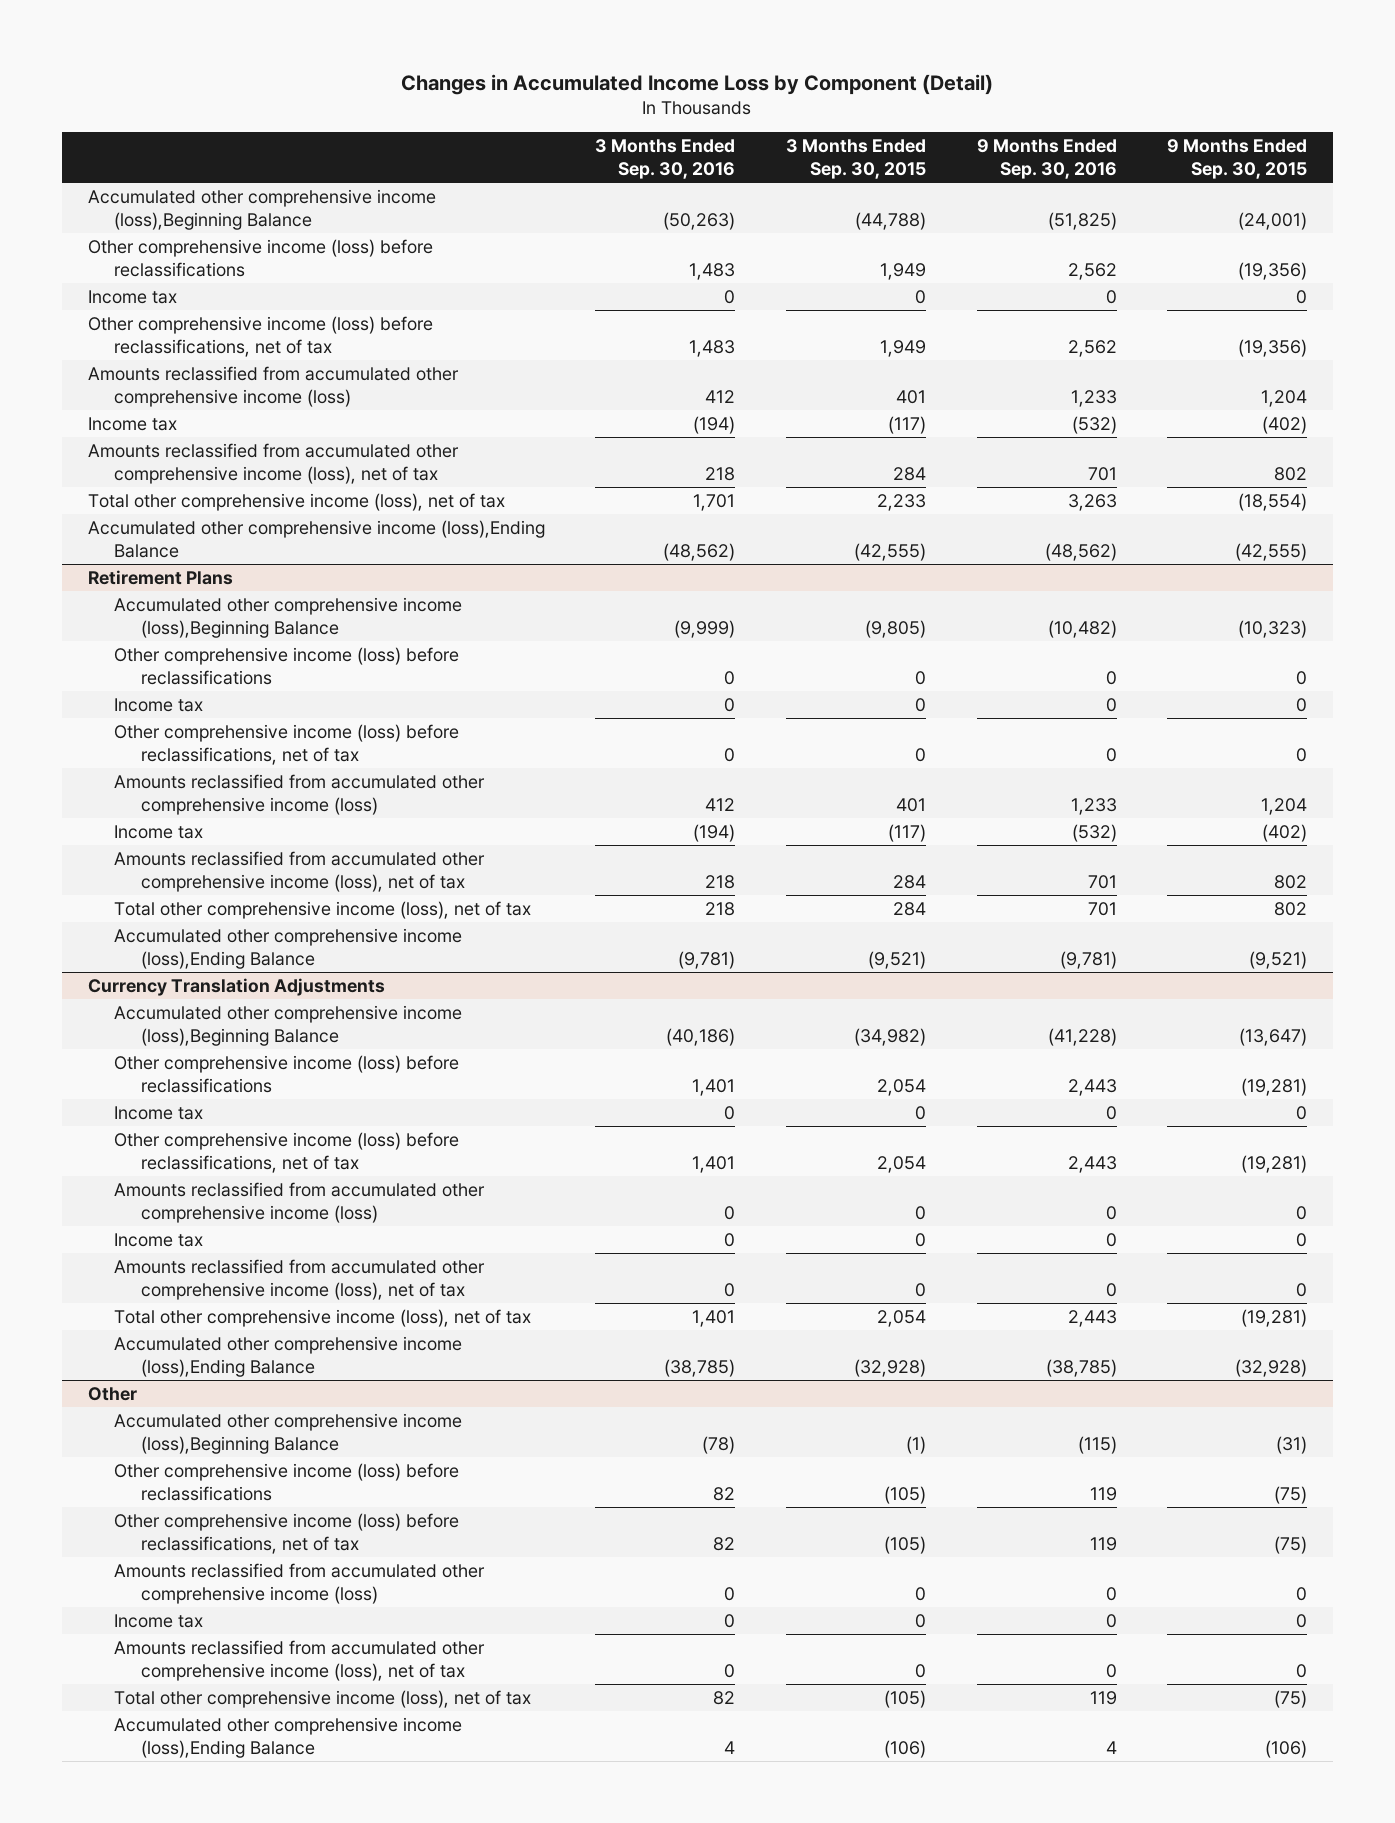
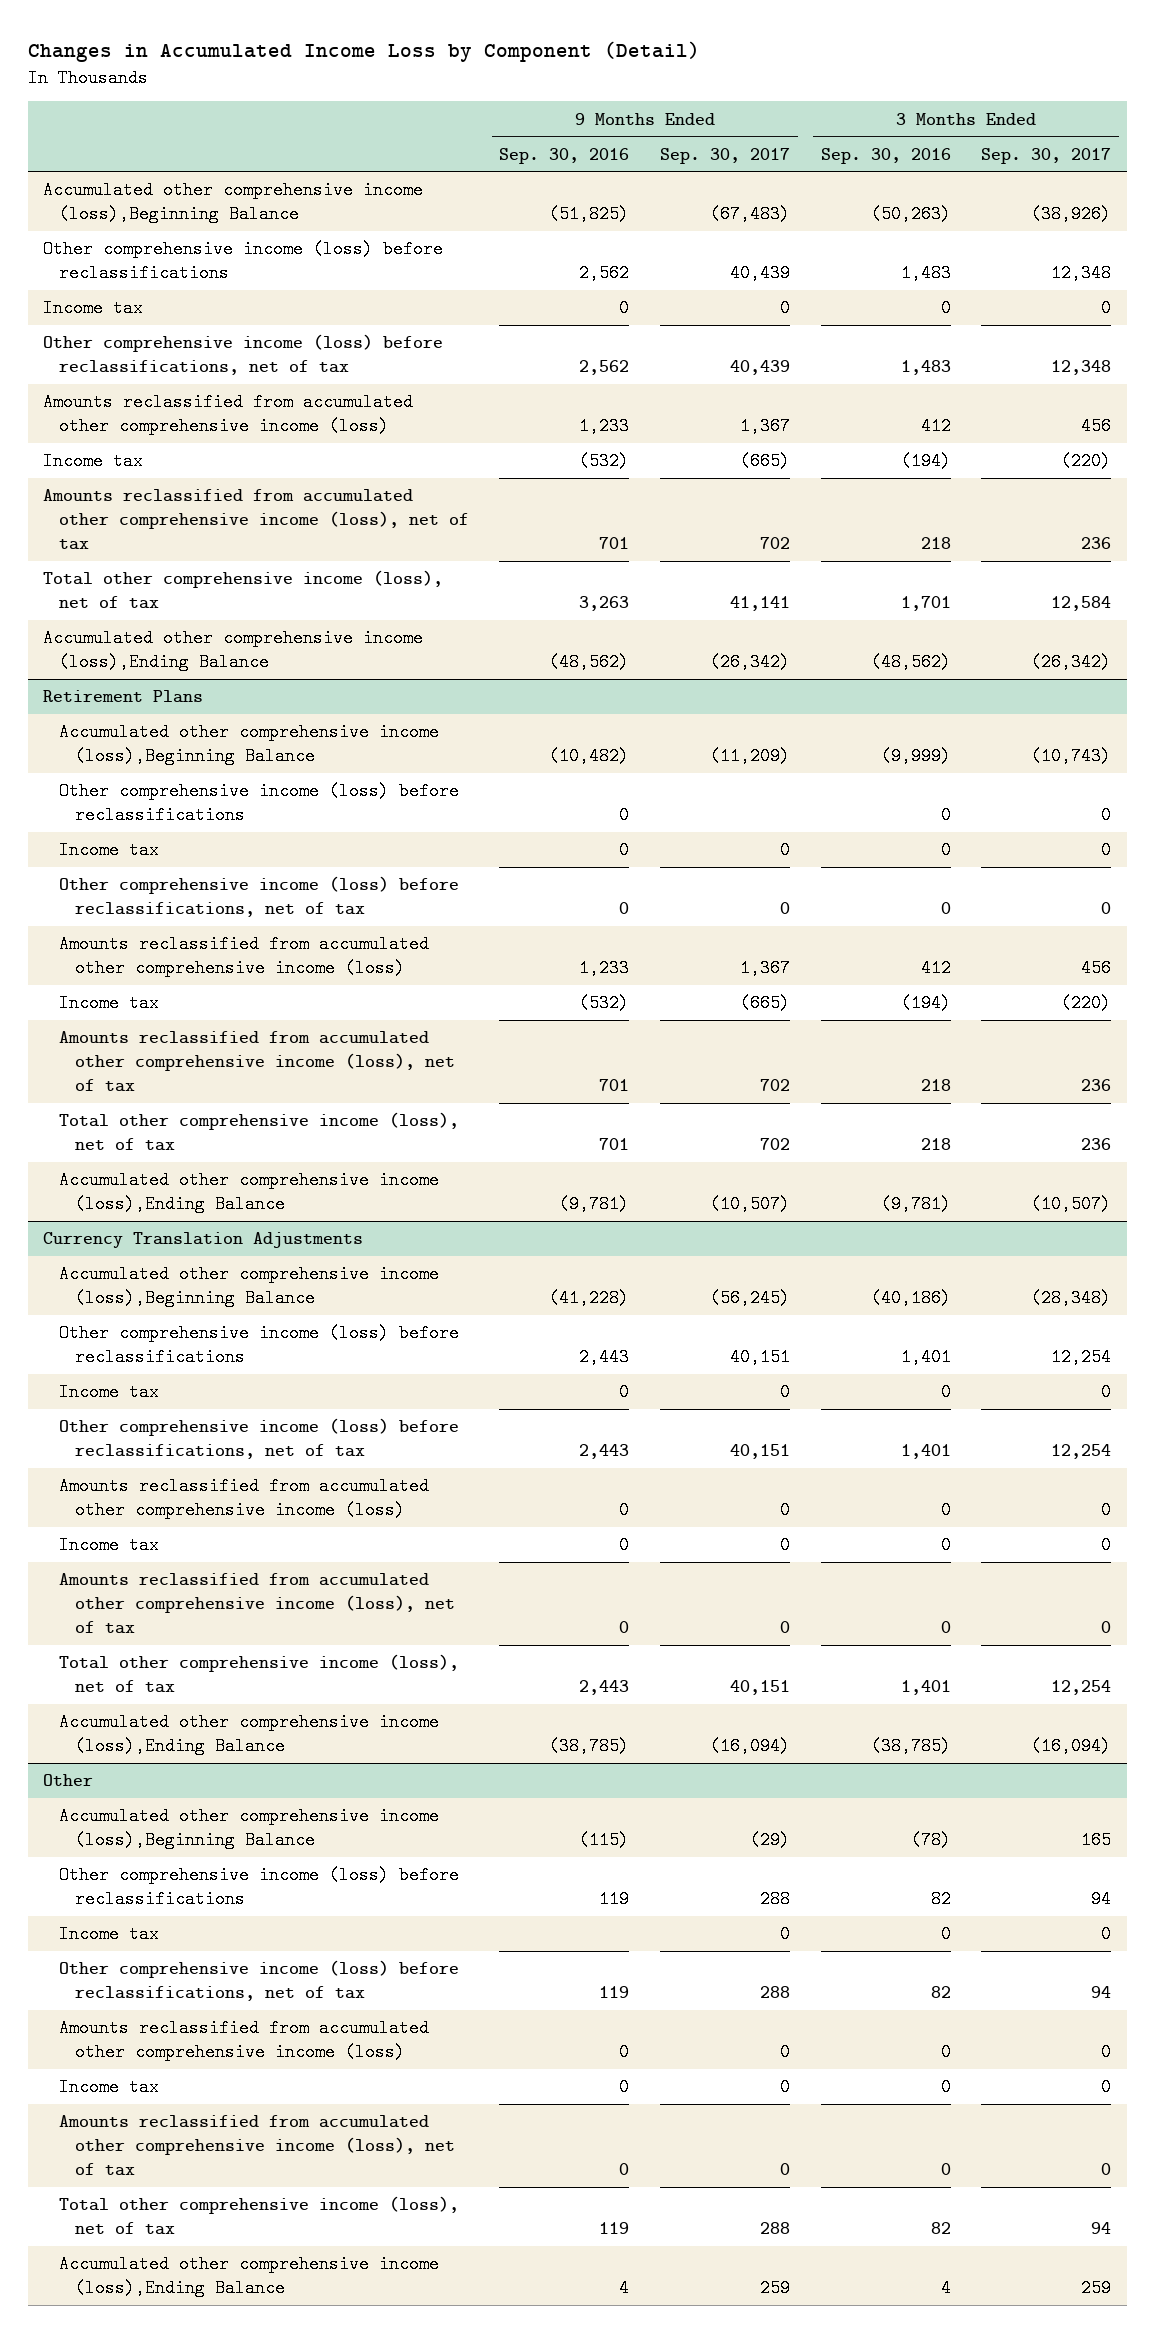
[785,139,926,179] 3 Months Ended Sep. 30, 2015 -> none
[1167,139,1308,179] 9 Months Ended Sep. 30, 2015 -> none
none -> [659,147,790,164] Sep. 30, 2017
none -> [981,147,1112,164] Sep. 30, 2017
none -> [58,1925,159,1944] Income tax

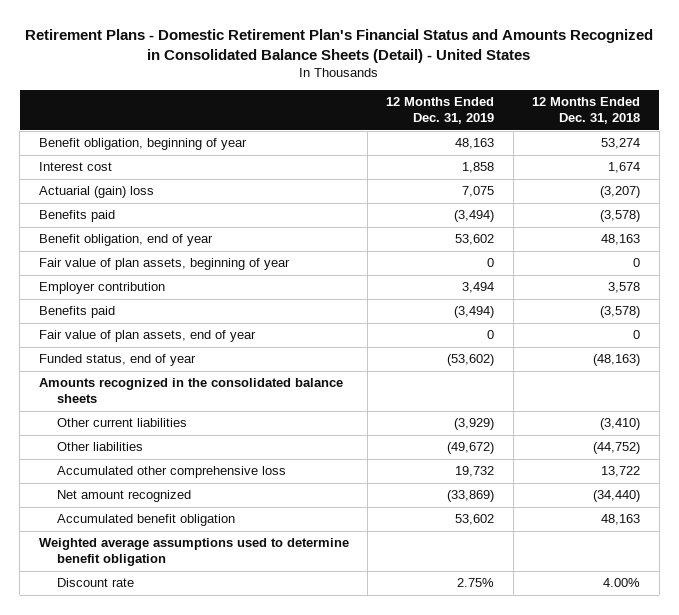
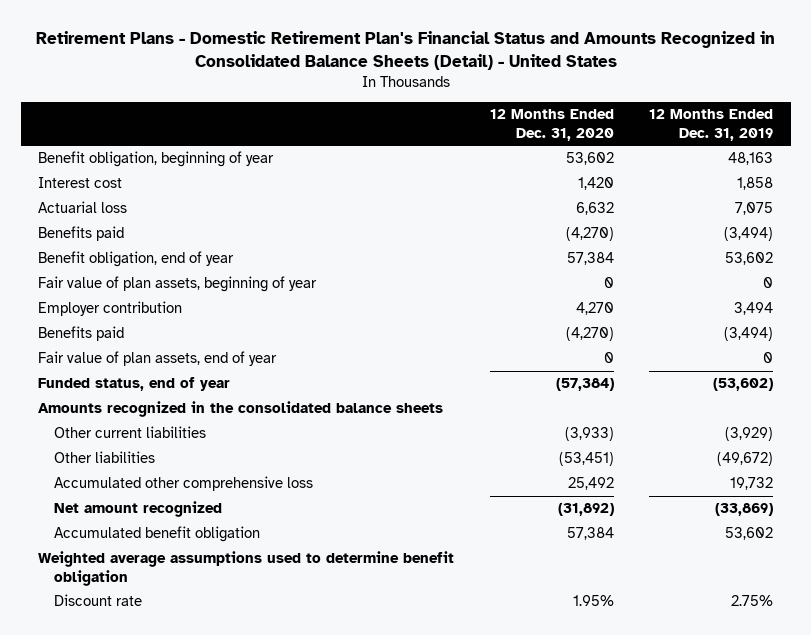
[532,97,641,125] 12 Months Ended Dec. 31, 2018 -> none
none -> [489,109,614,142] 12 Months Ended Dec. 31, 2020
[38,186,154,199] Actuarial (gain) loss -> [38,201,128,214] Actuarial loss

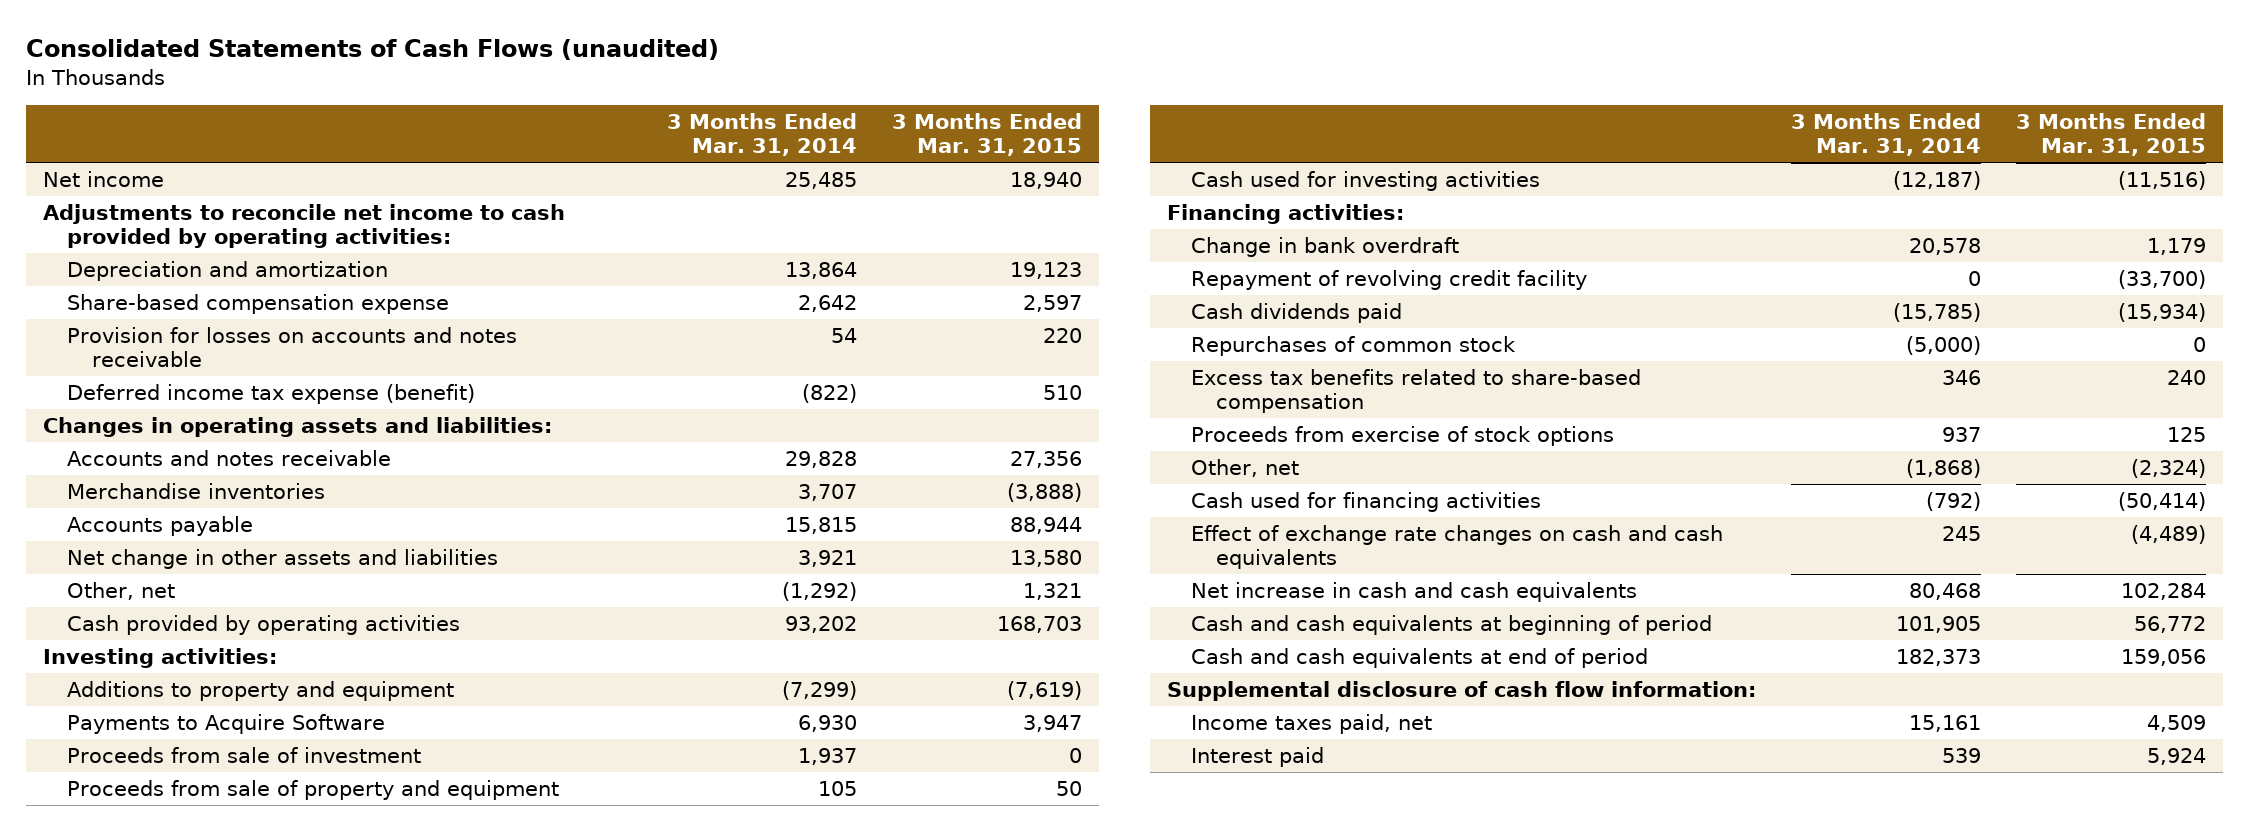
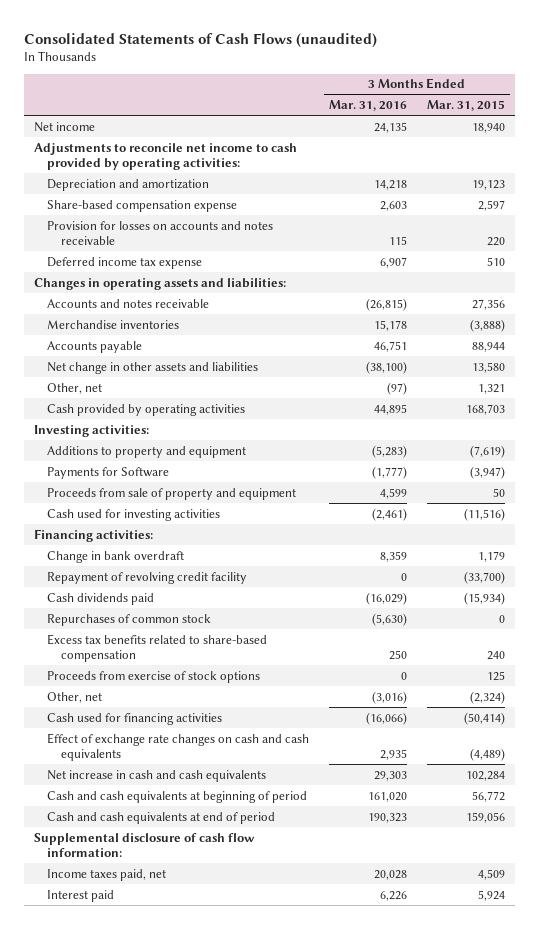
[666,112,857,157] 3 Months Ended Mar. 31, 2014 -> none
none -> [328,100,407,112] Mar. 31, 2016
[67,383,476,404] Deferred income tax expense (benefit) -> [47,256,203,269] Deferred income tax expense
[67,713,386,734] Payments to Acquire Software -> none
[67,746,422,763] Proceeds from sale of investment -> none
none -> [47,466,170,479] Payments for Software

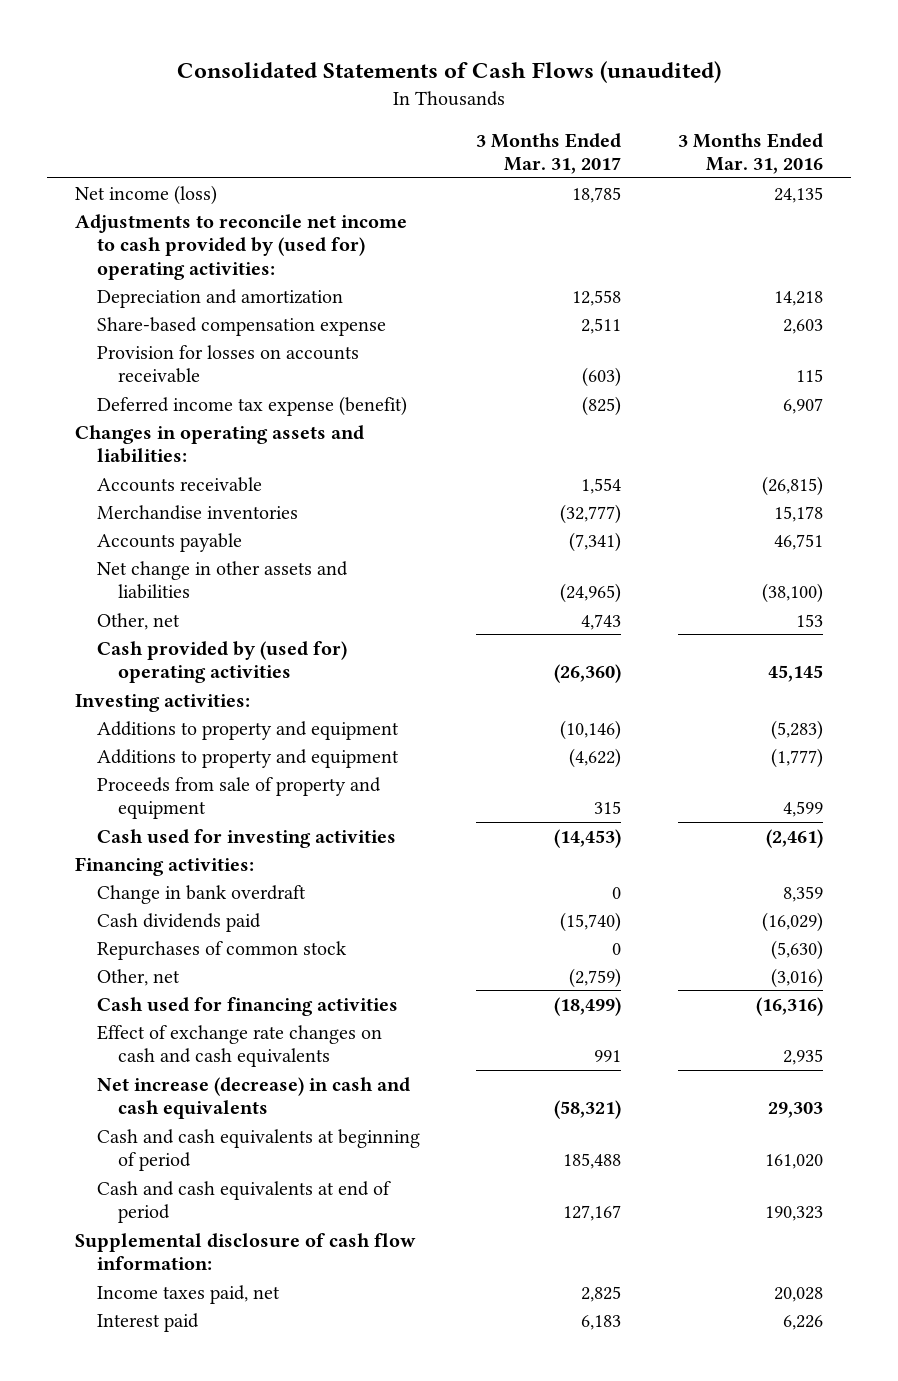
[426,100,505,112] Mar. 31, 2015 -> none
none -> [476,132,622,174] 3 Months Ended Mar. 31, 2017
[33,121,95,132] Net income -> [74,184,217,205] Net income (loss)
[33,142,297,170] Adjustments to reconcile net income to cash provided by operating activities: -> [74,213,407,280] Adjustments to reconcile net income to cash provided by (used for) operating activities:
[47,220,274,245] Provision for losses on accounts and notes receivable -> [96,344,359,384] Provision for losses on accounts receivable
[47,256,203,269] Deferred income tax expense -> [96,395,407,416] Deferred income tax expense (benefit)
[47,298,210,308] Accounts and notes receivable -> [96,476,262,492] Accounts receivable
[386,381,407,395] (97) -> [795,613,823,627] 153
[47,403,246,416] Cash provided by operating activities -> [96,640,347,684] Cash provided by (used for) operating activities
[373,403,407,415] 44,895 -> [767,665,823,683] 45,145
[47,466,170,479] Payments for Software -> [96,748,399,768] Additions to property and equipment
[47,571,248,584] Repayment of revolving credit facility -> none
[47,633,268,662] Excess tax benefits related to share-based compensation -> none
[47,670,261,683] Proceeds from exercise of stock options -> none
[365,711,407,725] (16,066) -> [755,996,823,1016] (16,316)
[47,769,267,782] Net increase in cash and cash equivalents -> [96,1076,410,1120] Net increase (decrease) in cash and cash equivalents

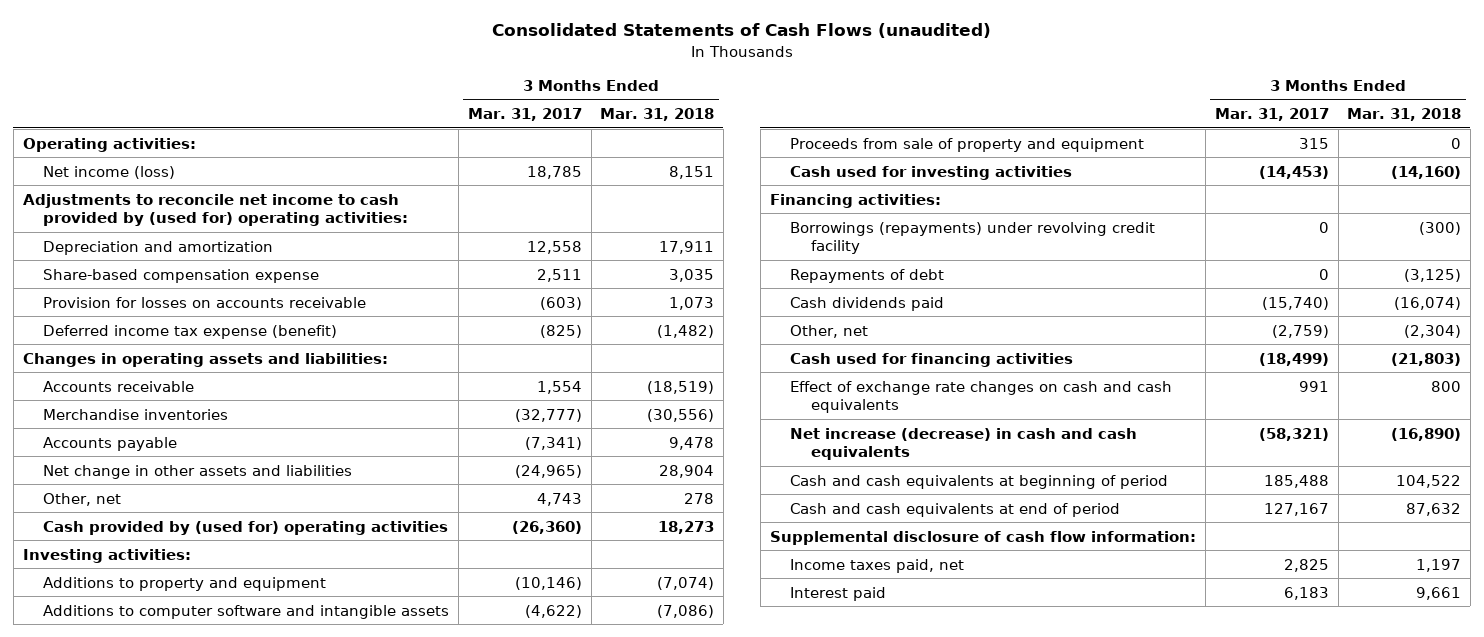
[677,132,823,174] 3 Months Ended Mar. 31, 2016 -> none
none -> [600,108,715,122] Mar. 31, 2018
none -> [22,137,196,152] Operating activities:
[96,748,399,768] Additions to property and equipment -> [43,604,450,619] Additions to computer software and intangible assets
[96,884,306,904] Change in bank overdraft -> none
none -> [790,221,1156,255] Borrowings (repayments) under revolving credit facility
none -> [790,268,945,283] Repayments of debt
[96,940,347,960] Repurchases of common stock -> none

